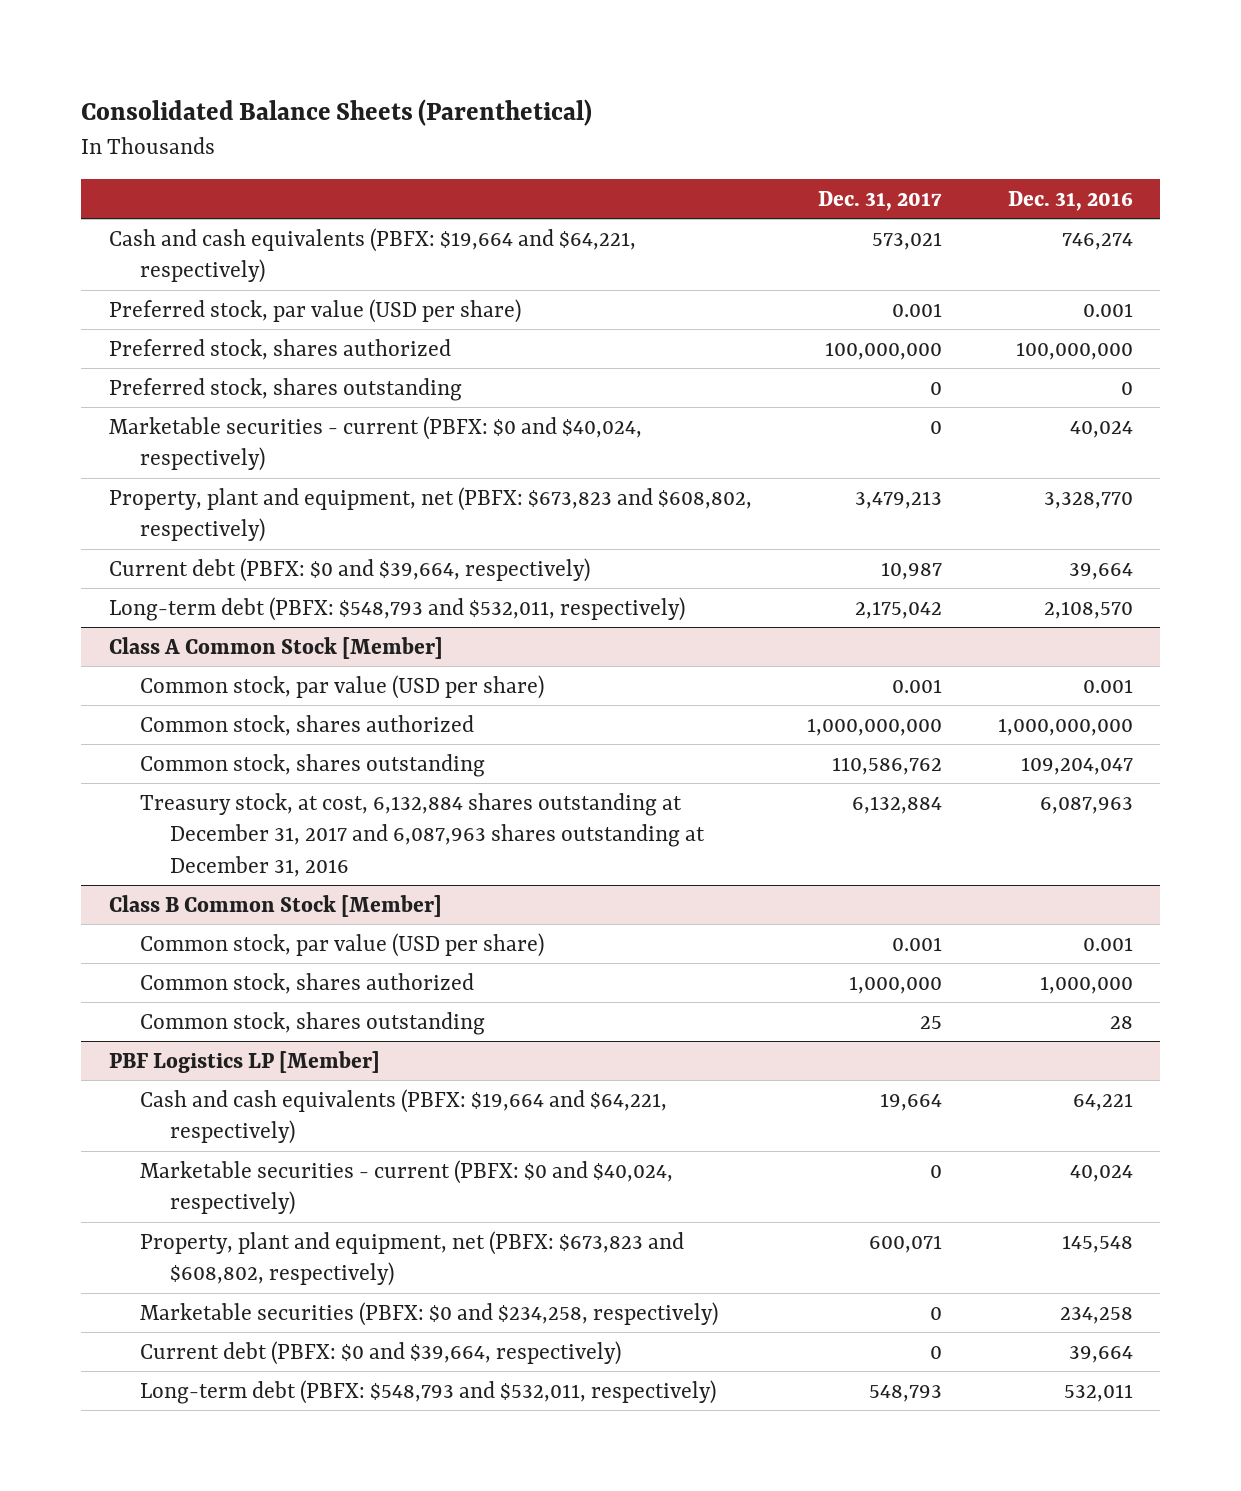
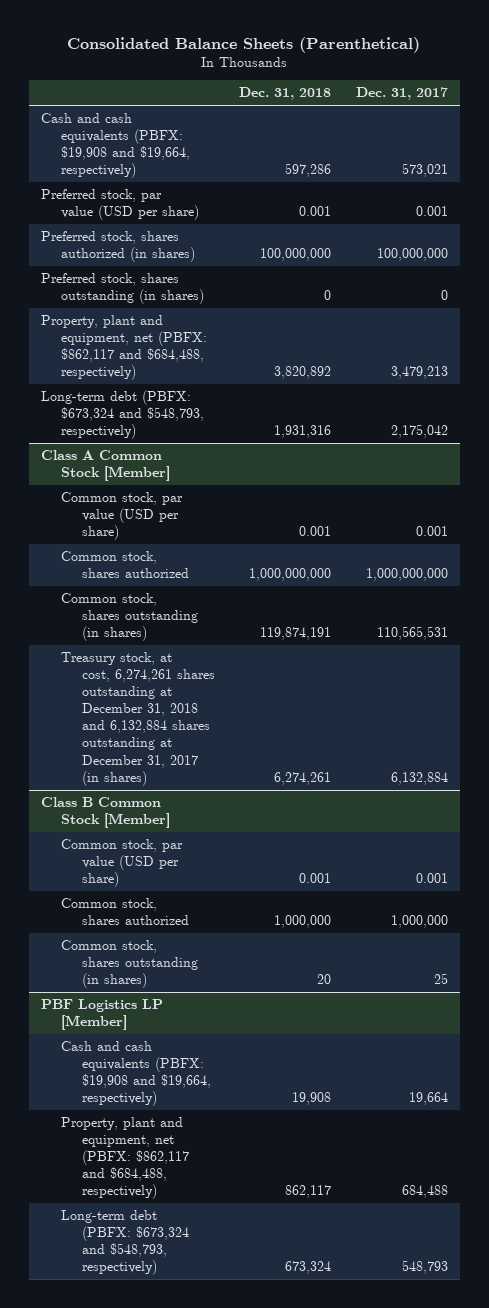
[1007,191,1133,212] Dec. 31, 2016 -> none
none -> [239,87,332,101] Dec. 31, 2018
[108,227,636,284] Cash and cash equivalents (PBFX: $19,664 and $64,221, respectively) -> [40,113,191,179] Cash and cash equivalents (PBFX: $19,908 and $19,664, respectively)
[108,415,642,472] Marketable securities - current (PBFX: $0 and $40,024, respectively) -> none
[108,557,590,582] Current debt (PBFX: $0 and $39,664, respectively) -> none
[108,338,451,360] Preferred stock, shares authorized -> [40,231,196,263] Preferred stock, shares authorized (in shares)
[108,377,462,401] Preferred stock, shares outstanding -> [40,273,205,305] Preferred stock, shares outstanding (in shares)
[108,486,752,543] Property, plant and equipment, net (PBFX: $673,823 and $608,802, respectively) -> [40,315,208,381] Property, plant and equipment, net (PBFX: $862,117 and $684,488, respectively)
[108,596,685,621] Long-term debt (PBFX: $548,793 and $532,011, respectively) -> [40,390,205,440] Long-term debt (PBFX: $673,324 and $548,793, respectively)
[139,753,485,777] Common stock, shares outstanding -> [61,593,199,642] Common stock, shares outstanding (in shares)
[832,756,943,775] 110,586,762 -> [376,626,448,641] 110,565,531
[139,792,706,877] Treasury stock, at cost, 6,132,884 shares outstanding at December 31, 2017 and 6,087,963 shares outstanding at December 31, 2016 -> [61,652,216,786] Treasury stock, at cost, 6,274,261 shares outstanding at December 31, 2018 and 6,132,884 shares outstanding at December 31, 2017 (in shares)
[139,1011,485,1035] Common stock, shares outstanding -> [61,940,199,989] Common stock, shares outstanding (in shares)
[139,1159,673,1216] Marketable securities - current (PBFX: $0 and $40,024, respectively) -> none
[139,1301,718,1326] Marketable securities (PBFX: $0 and $234,258, respectively) -> none
[139,1340,621,1365] Current debt (PBFX: $0 and $39,664, respectively) -> none
[139,1088,667,1145] Cash and cash equivalents (PBFX: $19,664 and $64,221, respectively) -> [61,1041,212,1107] Cash and cash equivalents (PBFX: $19,908 and $19,664, respectively)
[139,1230,684,1287] Property, plant and equipment, net (PBFX: $673,823 and $608,802, respectively) -> [61,1117,190,1200] Property, plant and equipment, net (PBFX: $862,117 and $684,488, respectively)
[869,1234,943,1253] 600,071 -> [401,1185,448,1199] 684,488
[139,1379,716,1404] Long-term debt (PBFX: $548,793 and $532,011, respectively) -> [61,1210,190,1276] Long-term debt (PBFX: $673,324 and $548,793, respectively)

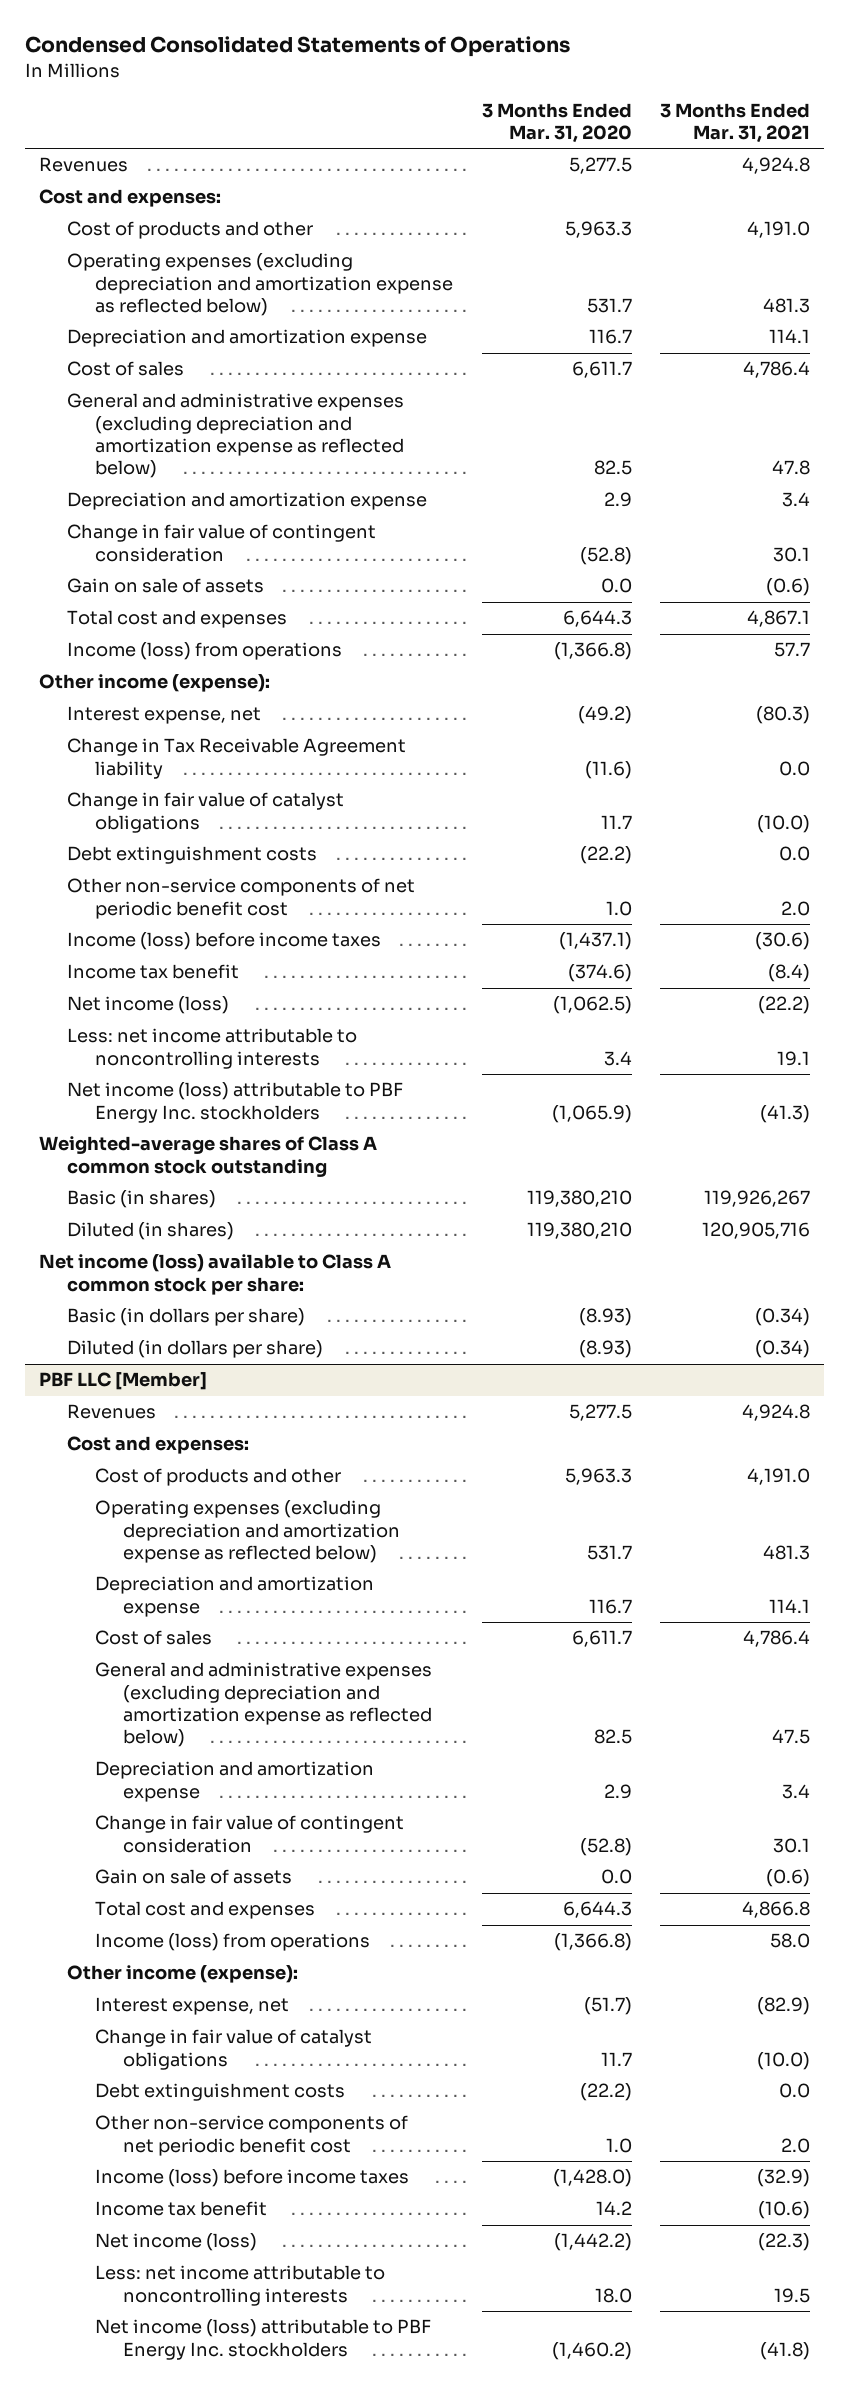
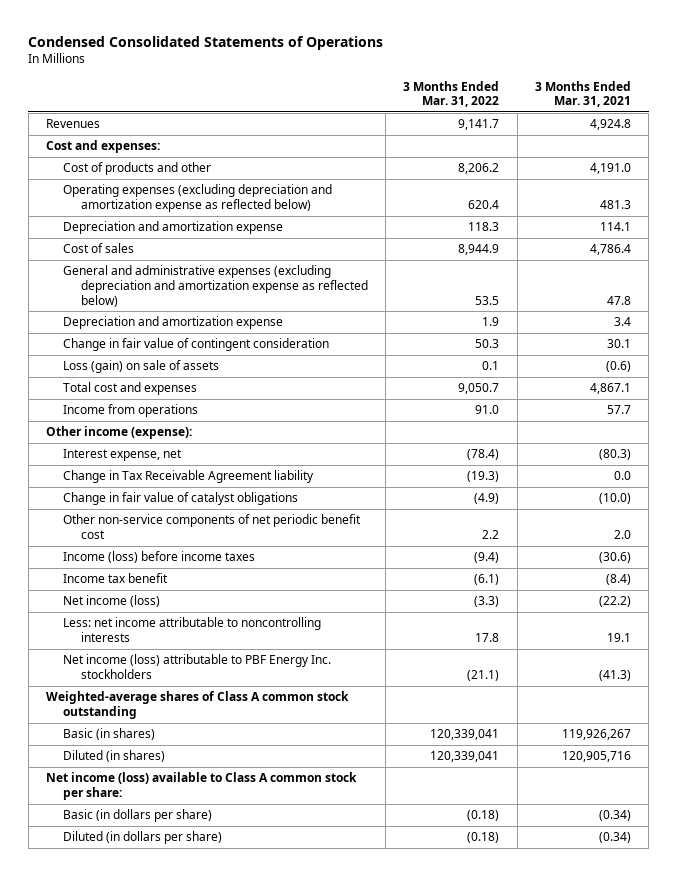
[481,102,632,144] 3 Months Ended Mar. 31, 2020 -> none
none -> [403,80,500,108] 3 Months Ended Mar. 31, 2022
[67,578,265,594] Gain on sale of assets -> [63,360,220,374] Loss (gain) on sale of assets
[67,642,343,661] Income (loss) from operations -> [63,404,199,418] Income from operations
[67,846,318,865] Debt extinguishment costs -> none
[38,1372,207,1391] PBF LLC [Member] -> none
[67,1404,157,1420] Revenues -> none
[67,1436,250,1455] Cost and expenses: -> none
[95,1468,342,1487] Cost of products and other -> none
[95,1500,401,1563] Operating expenses (excluding depreciation and amortization expense as reflected below) -> none
[95,1576,375,1617] Depreciation and amortization expense -> none
[95,1630,213,1646] Cost of sales -> none
[95,1662,433,1748] General and administrative expenses (excluding depreciation and amortization expense as reflected below) -> none
[95,1761,375,1802] Depreciation and amortization expense -> none
[95,1815,405,1853] Change in fair value of contingent consideration -> none
[95,1869,293,1885] Gain on sale of assets -> none
[95,1901,316,1920] Total cost and expenses -> none
[95,1933,371,1952] Income (loss) from operations -> none
[67,1965,299,1984] Other income (expense): -> none
[95,1997,290,2016] Interest expense, net -> none
[95,2029,373,2070] Change in fair value of catalyst obligations -> none
[95,2083,346,2102] Debt extinguishment costs -> none
[95,2115,409,2156] Other non-service components of net periodic benefit cost -> none
[95,2169,410,2188] Income (loss) before income taxes -> none
[95,2201,268,2217] Income tax benefit -> none
[95,2233,258,2252] Net income (loss) -> none
[95,2265,386,2306] Less: net income attributable to noncontrolling interests -> none
[95,2319,432,2360] Net income (loss) attributable to PBF Energy Inc. stockholders -> none

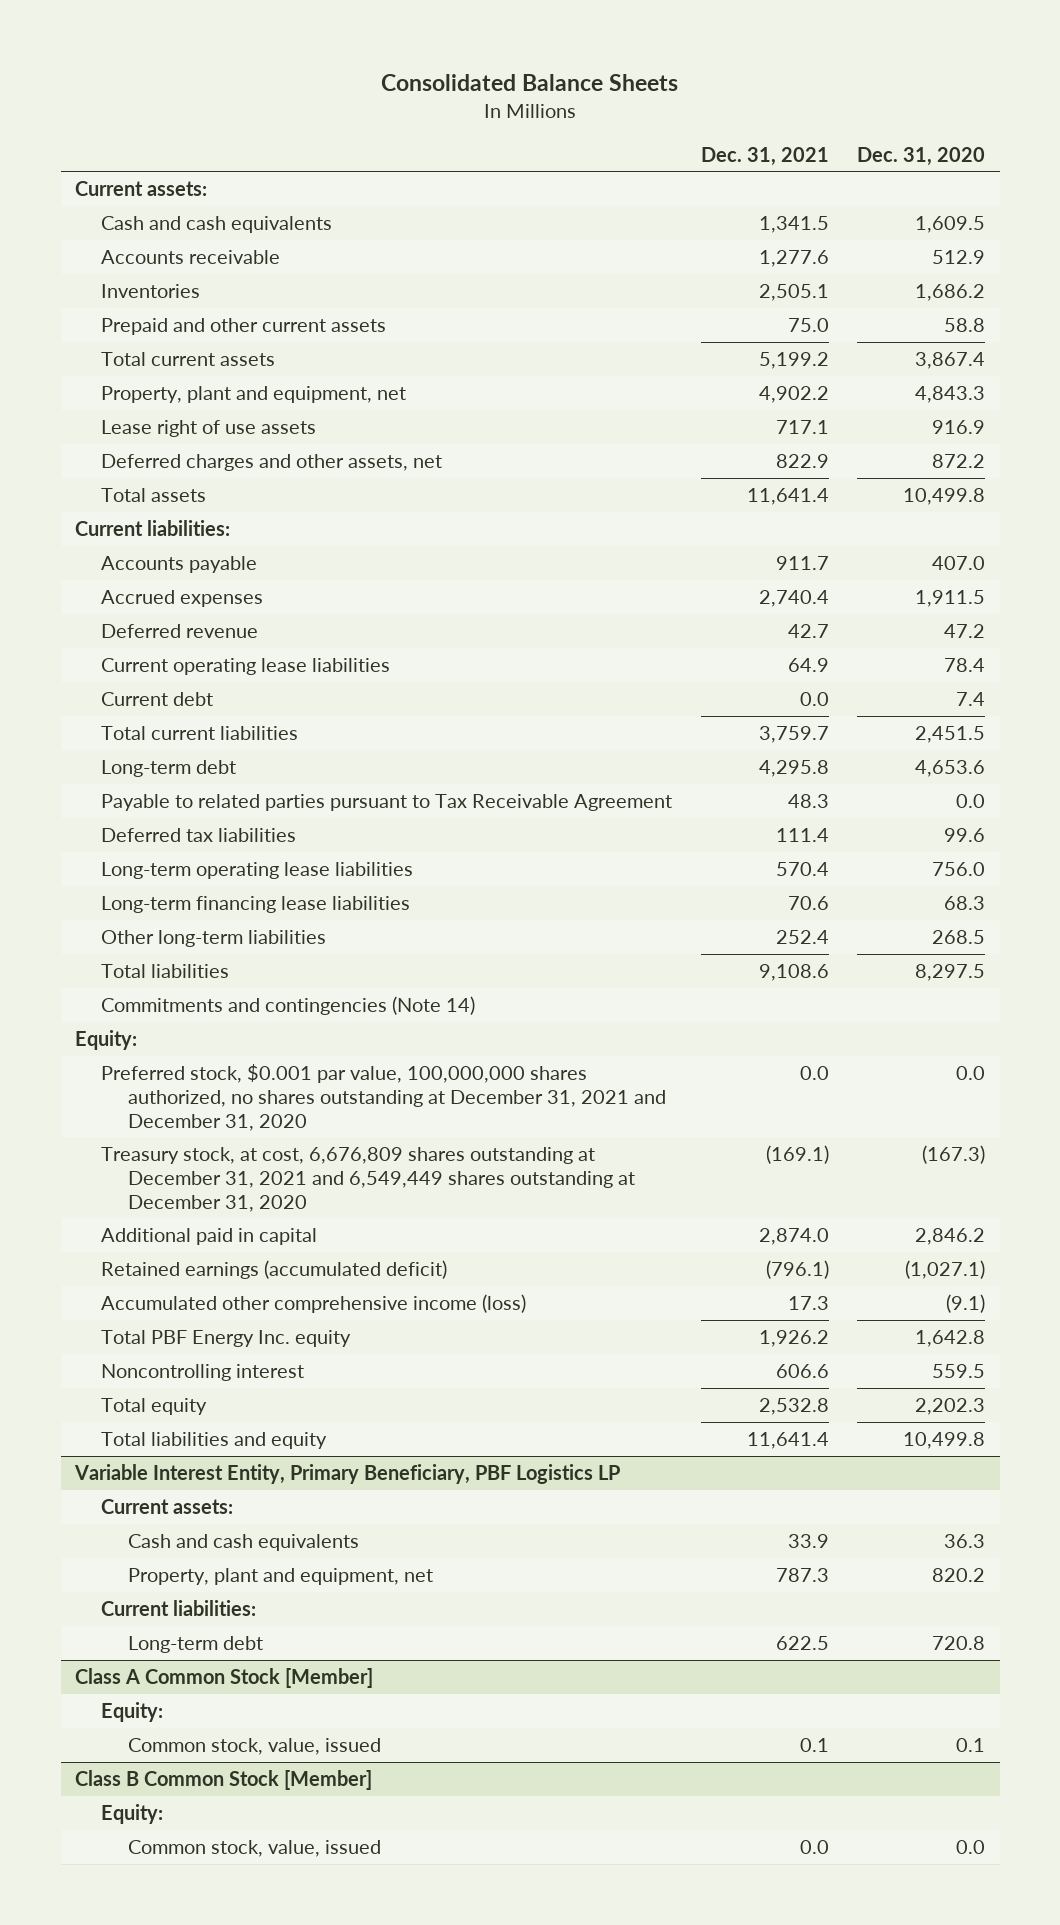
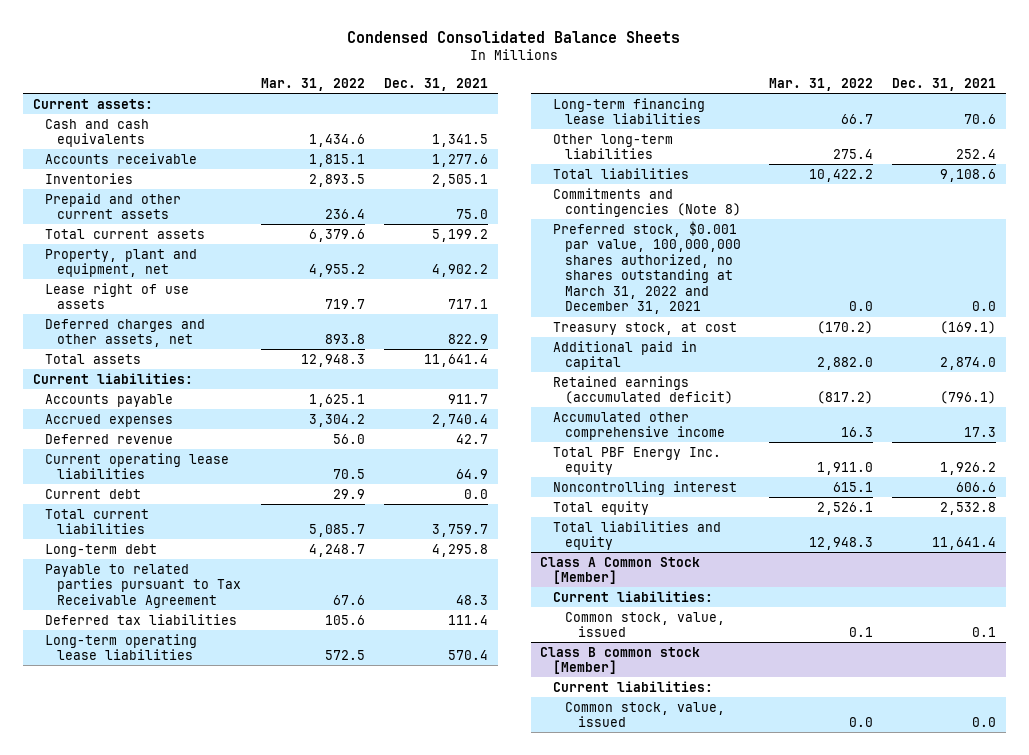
[381,74,679,92] Consolidated Balance Sheets -> [347,30,681,43] Condensed Consolidated Balance Sheets
[857,146,986,166] Dec. 31, 2020 -> none
none -> [260,77,365,91] Mar. 31, 2022
[74,1029,137,1050] Equity: -> none
[101,995,476,1015] Commitments and contingencies (Note 14) -> [552,187,742,218] Commitments and contingencies (Note 8)
[101,1063,666,1131] Preferred stock, $0.001 par value, 100,000,000 shares authorized, no shares outstanding at December 31, 2021 and December 31, 2020 -> [552,220,742,315] Preferred stock, $0.001 par value, 100,000,000 shares authorized, no shares outstanding at March 31, 2022 and December 31, 2021
[101,1146,635,1212] Treasury stock, at cost, 6,676,809 shares outstanding at December 31, 2021 and 6,549,449 shares outstanding at December 31, 2020 -> [552,321,737,335] Treasury stock, at cost
[101,1293,527,1313] Accumulated other comprehensive income (loss) -> [552,411,726,441] Accumulated other comprehensive income
[73,1463,620,1484] Variable Interest Entity, Primary Beneficiary, PBF Logistics LP -> none
[101,1498,234,1514] Current assets: -> none
[127,1533,359,1551] Cash and cash equivalents -> none
[127,1567,433,1585] Property, plant and equipment, net -> none
[101,1599,257,1616] Current liabilities: -> none
[127,1635,263,1653] Long-term debt -> none
[101,1701,164,1722] Equity: -> none
none -> [552,590,713,602] Current liabilities:
[101,1803,164,1824] Equity: -> none
[74,1769,372,1790] Class B Common Stock [Member] -> [540,646,701,675] Class B common stock [Member]
none -> [552,680,713,692] Current liabilities:

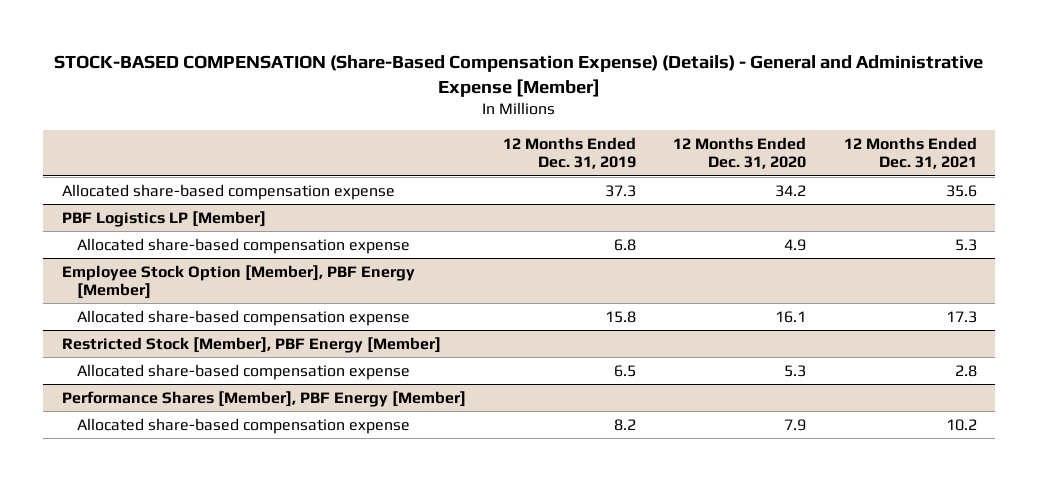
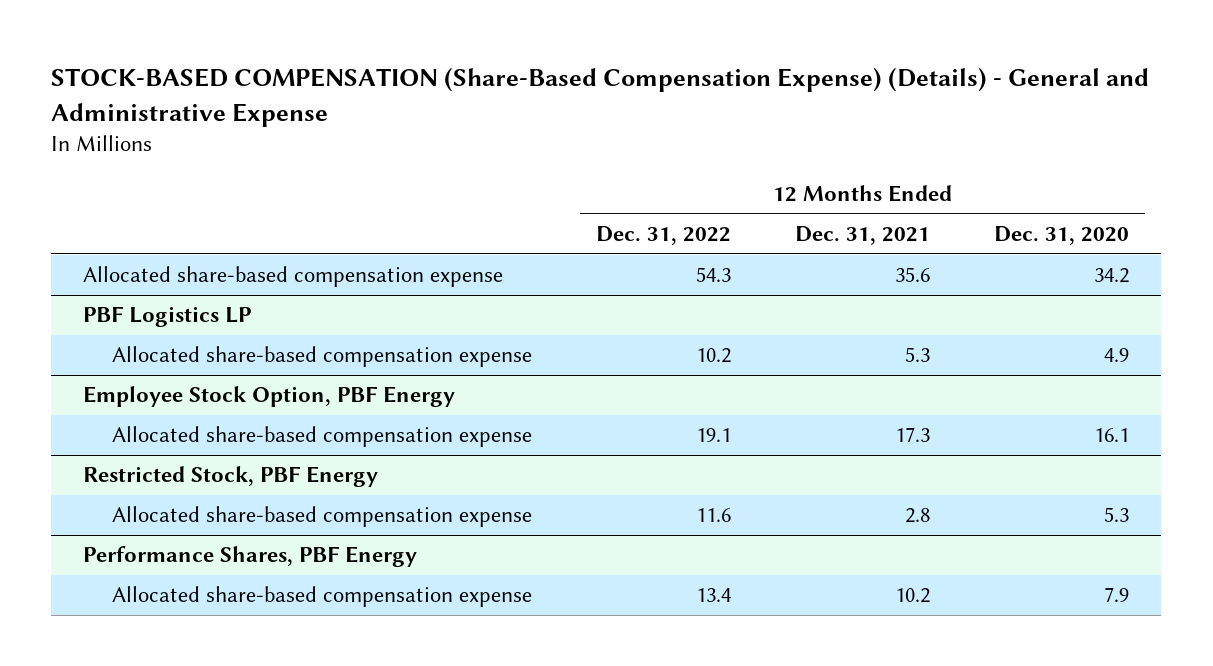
[54,54,984,97] STOCK-BASED COMPENSATION (Share-Based Compensation Expense) (Details) - General and Administrative Expense [Member] -> [51,66,1150,127] STOCK-BASED COMPENSATION (Share-Based Compensation Expense) (Details) - General and Administrative Expense
[502,136,636,170] 12 Months Ended Dec. 31, 2019 -> none
none -> [596,225,732,245] Dec. 31, 2022
[61,210,266,227] PBF Logistics LP [Member] -> [83,306,252,328] PBF Logistics LP
[61,264,415,300] Employee Stock Option [Member], PBF Energy [Member] -> [83,386,456,408] Employee Stock Option, PBF Energy
[61,336,441,353] Restricted Stock [Member], PBF Energy [Member] -> [83,466,379,488] Restricted Stock, PBF Energy
[61,390,466,407] Performance Shares [Member], PBF Energy [Member] -> [83,546,418,568] Performance Shares, PBF Energy

